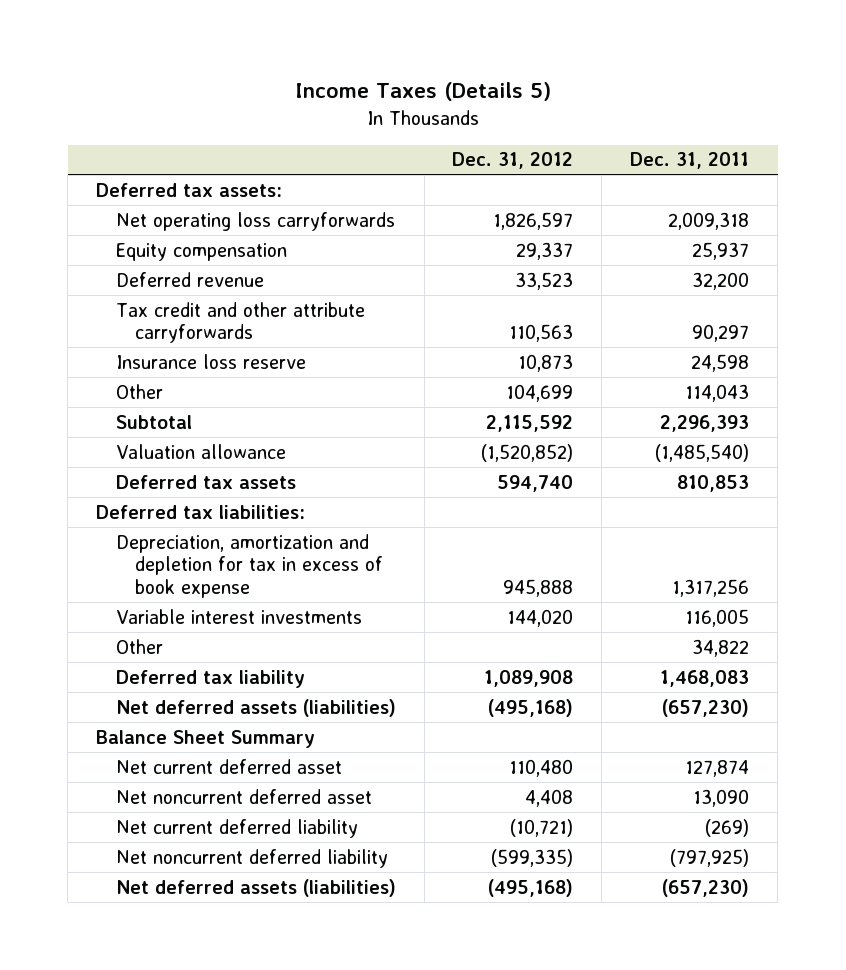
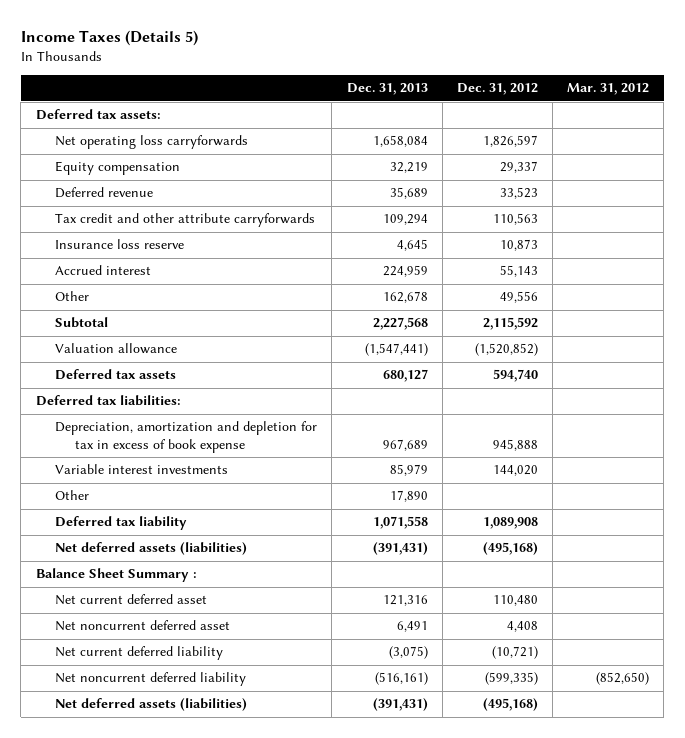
[630,152,750,170] Dec. 31, 2011 -> none
none -> [346,83,428,96] Dec. 31, 2013
none -> [567,83,650,96] Mar. 31, 2012
none -> [55,265,152,276] Accrued interest
[506,383,574,402] 104,699 -> [499,291,538,304] 49,556
[96,729,316,748] Balance Sheet Summary -> [35,568,197,583] Balance Sheet Summary :

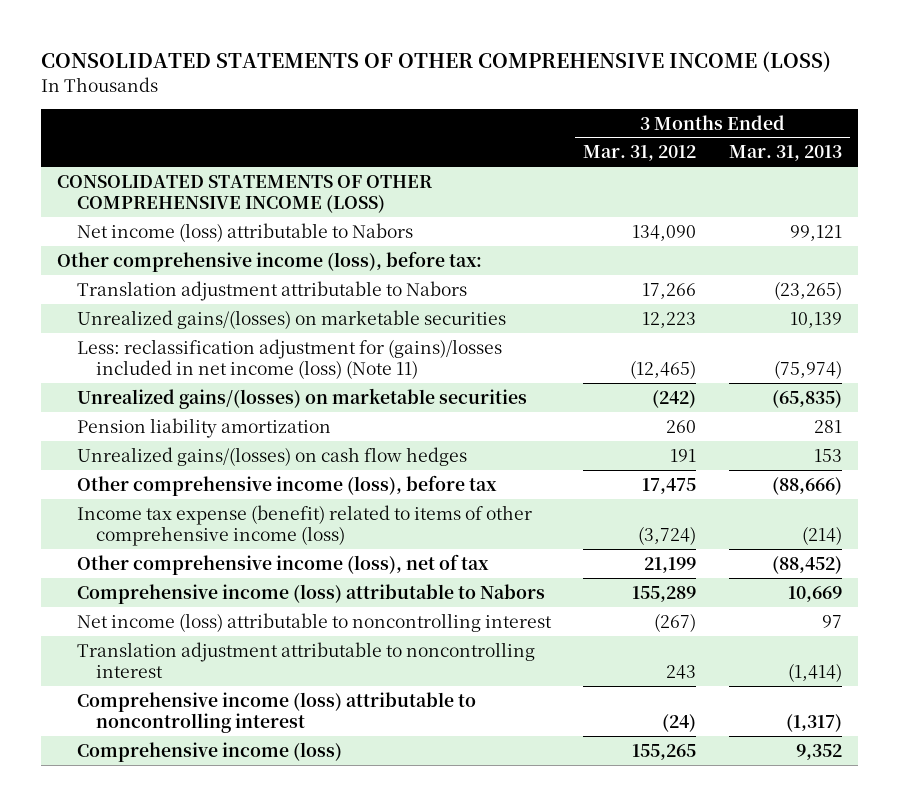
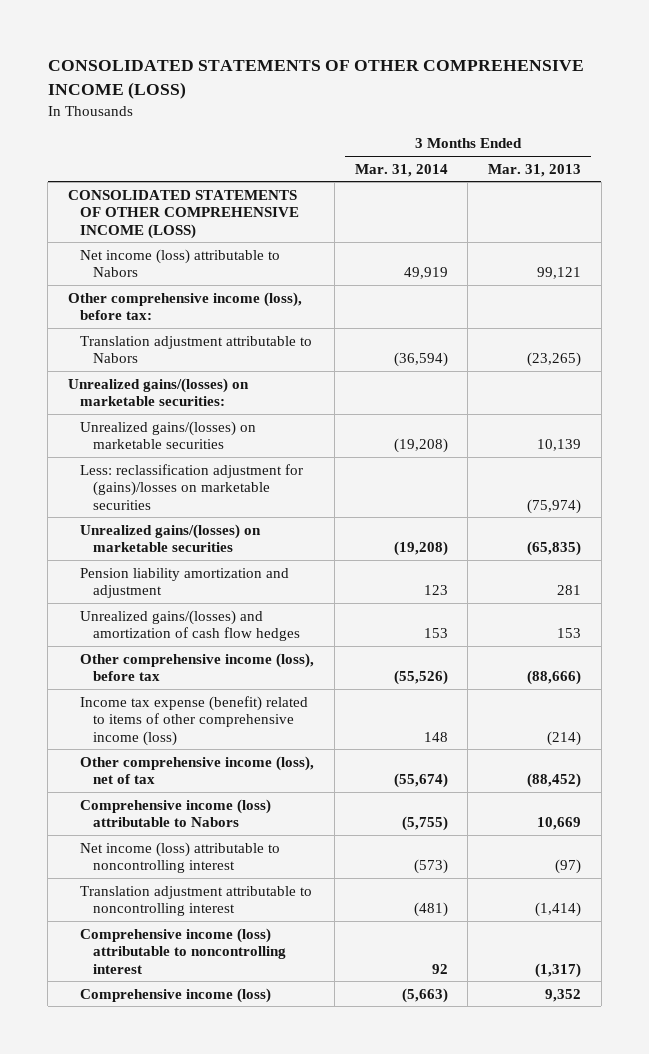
[583,145,697,162] Mar. 31, 2012 -> none
none -> [354,163,448,177] Mar. 31, 2014
none -> [68,377,250,407] Unrealized gains/(losses) on marketable securities:
[76,338,502,379] Less: reclassification adjustment for (gains)/losses included in net income (loss) (Note 11) -> [80,463,304,510] Less: reclassification adjustment for (gains)/losses on marketable securities
[76,417,331,438] Pension liability amortization -> [80,567,290,599] Pension liability amortization and adjustment
[76,446,467,466] Unrealized gains/(losses) on cash flow hedges -> [80,609,300,642] Unrealized gains/(losses) and amortization of cash flow hedges
[821,614,842,628] 97 -> [555,859,582,875] (97)

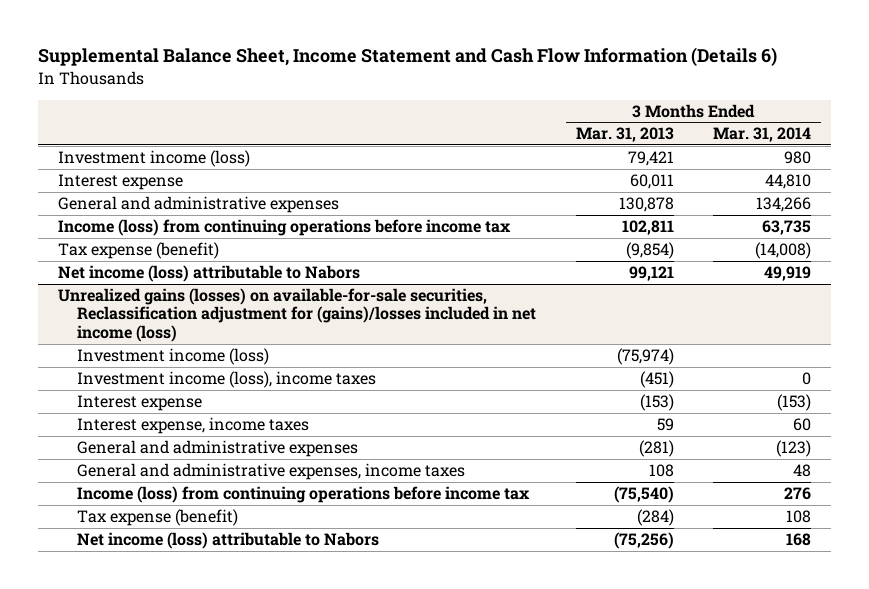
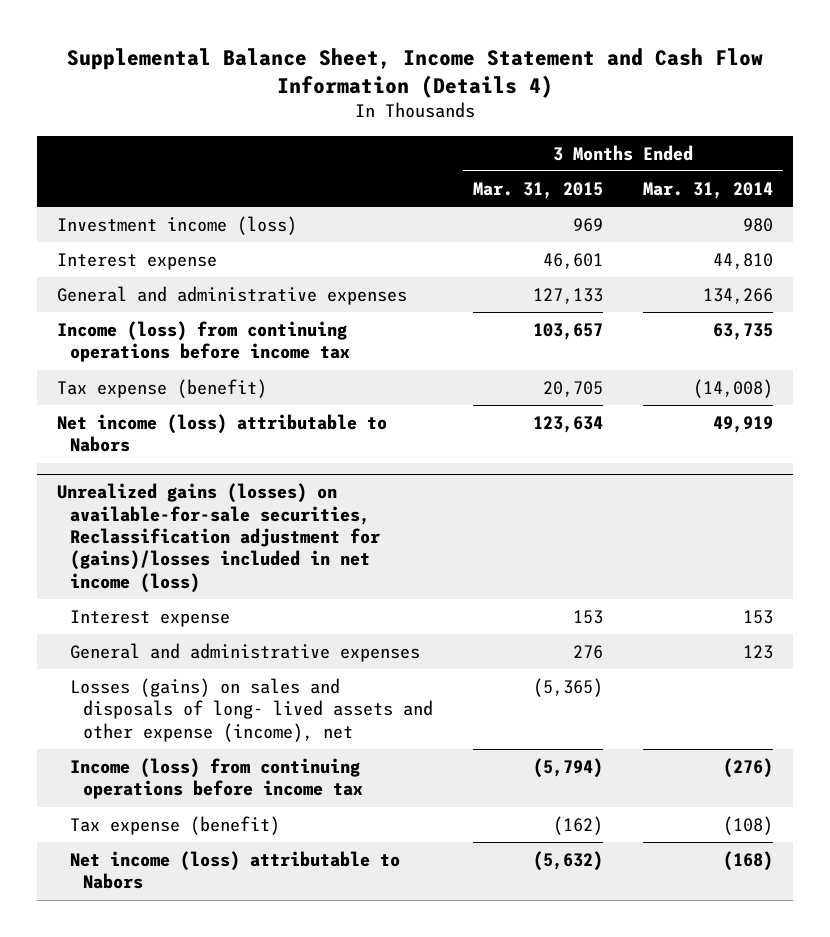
[37,47,777,67] Supplemental Balance Sheet, Income Statement and Cash Flow Information (Details 6) -> [66,48,763,99] Supplemental Balance Sheet, Income Statement and Cash Flow Information (Details 4)
[575,127,674,143] Mar. 31, 2013 -> none
none -> [472,182,603,200] Mar. 31, 2015
[76,348,269,366] Investment income (loss) -> none
[76,371,376,389] Investment income (loss), income taxes -> none
[76,417,309,435] Interest expense, income taxes -> none
[76,463,465,481] General and administrative expenses, income taxes -> none
[777,394,812,412] (153) -> [742,610,773,625] 153
[776,440,812,458] (123) -> [742,645,773,660] 123
none -> [69,678,433,742] Losses (gains) on sales and disposals of long- lived assets and other expense (income), net
[784,487,812,501] 276 -> [722,758,773,779] (276)
[786,510,812,524] 108 -> [722,816,773,836] (108)
[786,533,812,547] 168 -> [722,851,773,872] (168)

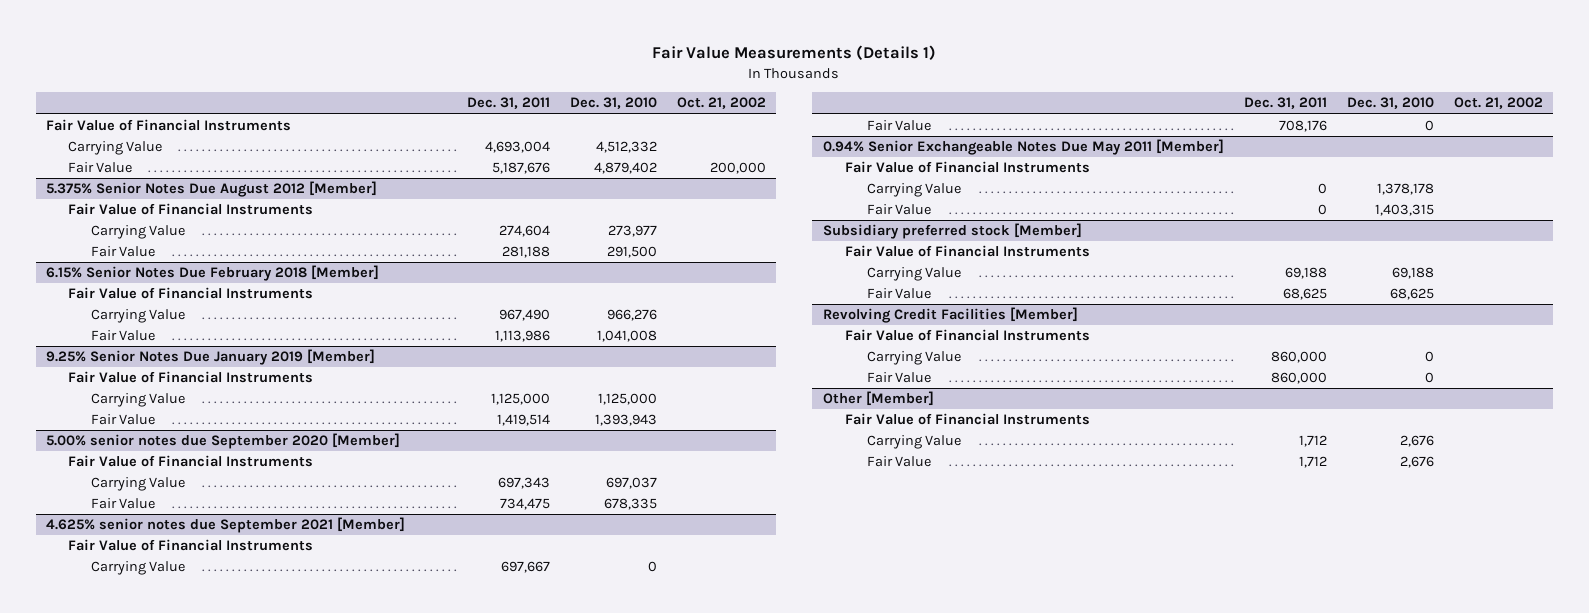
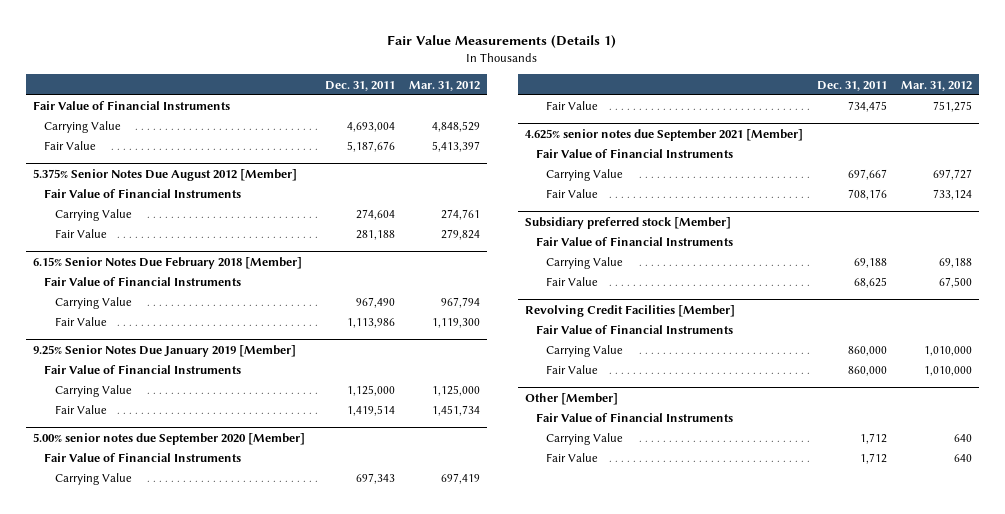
[570,97,658,110] Dec. 31, 2010 -> none
[677,97,767,110] Oct. 21, 2002 -> none
none -> [408,80,480,91] Mar. 31, 2012
[822,139,1224,156] 0.94% Senior Exchangeable Notes Due May 2011 [Member] -> none
[845,161,1091,174] Fair Value of Financial Instruments -> none
[867,183,962,198] Carrying Value -> none
[867,204,932,216] Fair Value -> none

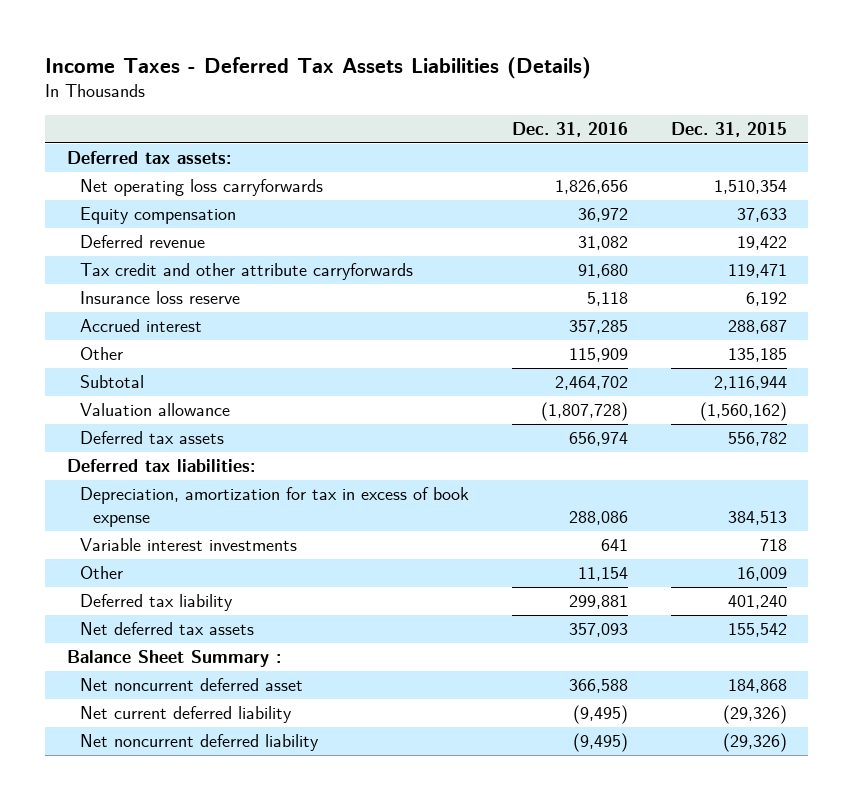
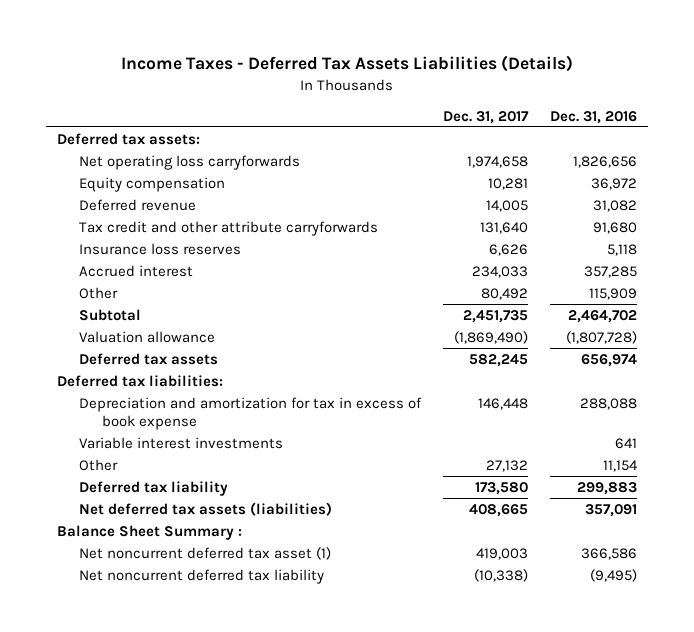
[670,121,787,137] Dec. 31, 2015 -> none
none -> [443,110,530,124] Dec. 31, 2017
[79,291,240,305] Insurance loss reserve -> [79,242,242,255] Insurance loss reserves
[79,487,469,527] Depreciation, amortization for tax in excess of book expense -> [79,396,423,430] Depreciation and amortization for tax in excess of book expense
[568,510,628,525] 288,086 -> [580,397,638,410] 288,088
[568,595,628,610] 299,881 -> [577,481,638,495] 299,883
[79,622,254,636] Net deferred tax assets -> [79,501,333,516] Net deferred tax assets (liabilities)
[568,623,628,638] 357,093 -> [585,503,638,517] 357,091
[79,706,292,724] Net current deferred liability -> none
[79,678,303,692] Net noncurrent deferred asset -> [79,546,332,560] Net noncurrent deferred tax asset (1)
[568,679,628,694] 366,588 -> [581,547,638,560] 366,586
[79,734,319,752] Net noncurrent deferred liability -> [79,568,325,584] Net noncurrent deferred tax liability

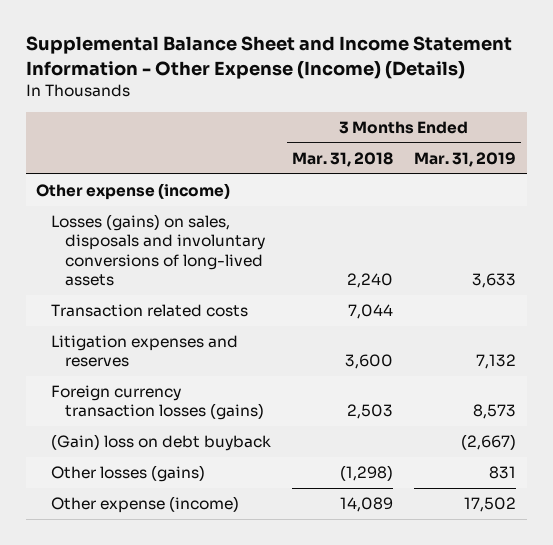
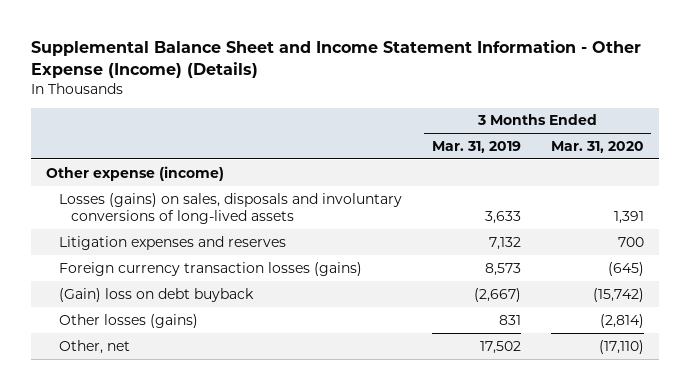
[291,151,393,167] Mar. 31, 2018 -> none
none -> [550,140,644,153] Mar. 31, 2020
[50,304,248,318] Transaction related costs -> none
[50,496,239,514] Other expense (income) -> [58,339,130,354] Other, net

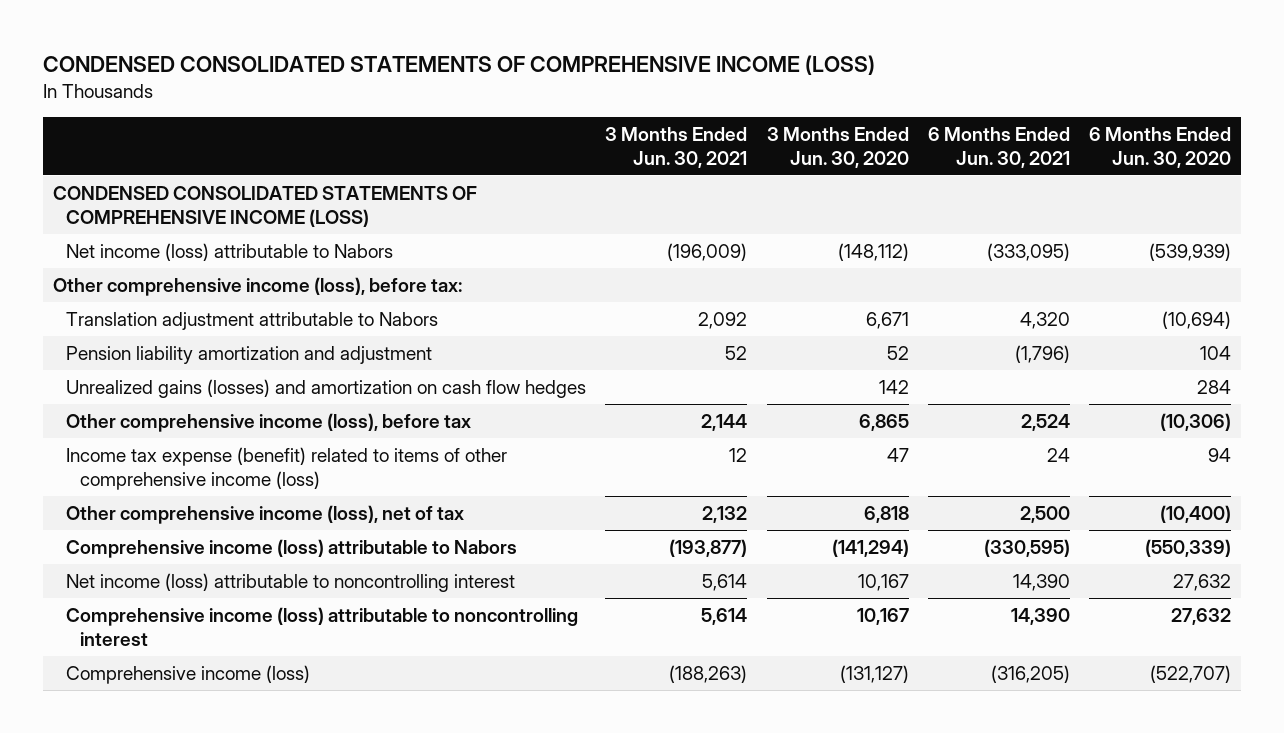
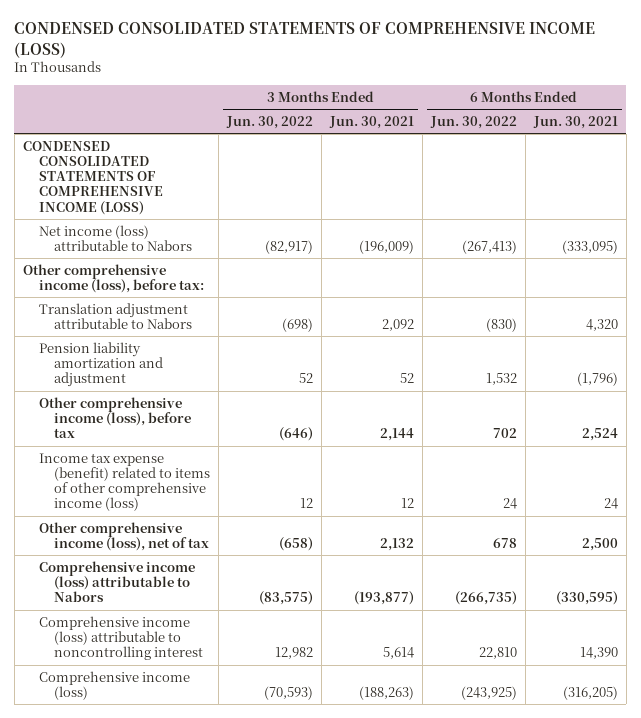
[766,126,909,168] 3 Months Ended Jun. 30, 2020 -> none
[1089,126,1232,168] 6 Months Ended Jun. 30, 2020 -> none
none -> [226,115,314,129] Jun. 30, 2022
none -> [429,115,517,129] Jun. 30, 2022
[66,378,587,398] Unrealized gains (losses) and amortization on cash flow hedges -> none
[66,572,516,592] Net income (loss) attributable to noncontrolling interest -> none

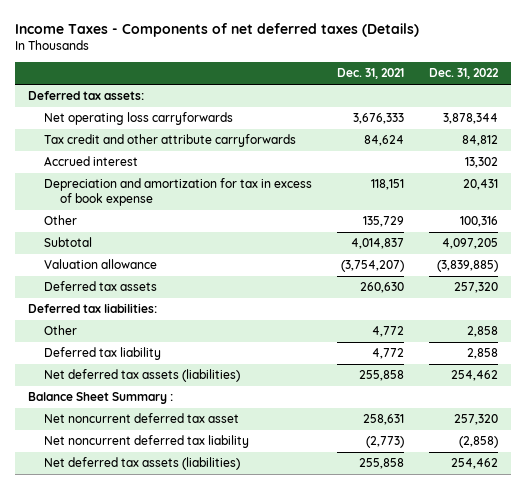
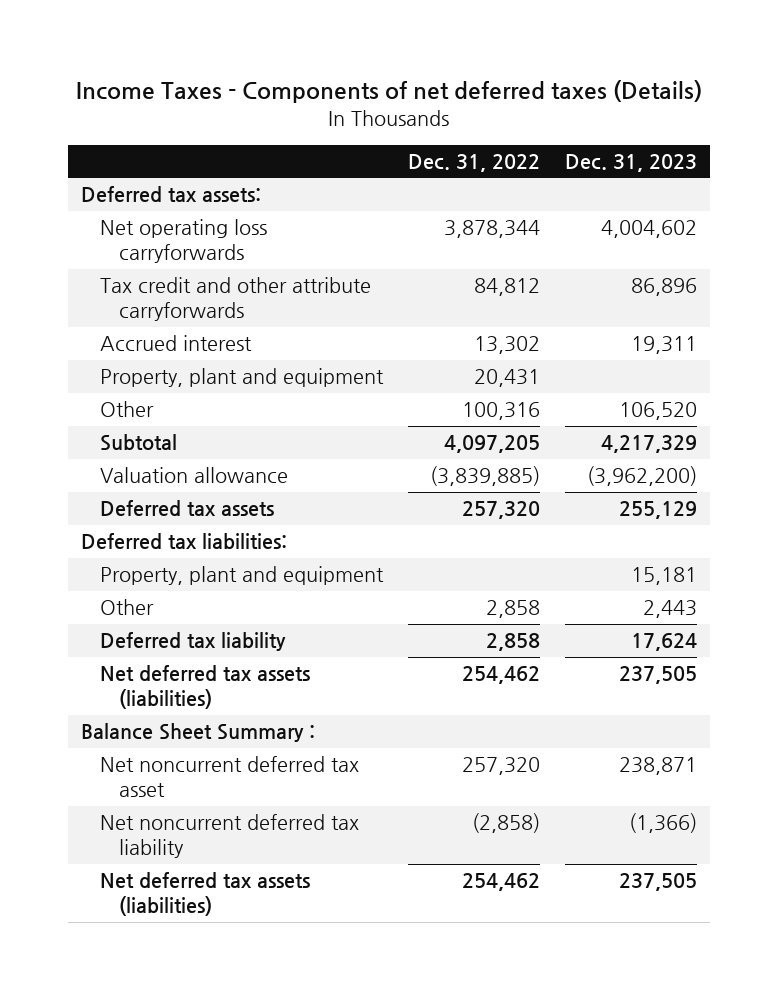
[337,68,405,80] Dec. 31, 2021 -> none
none -> [565,153,698,172] Dec. 31, 2023
[43,178,312,207] Depreciation and amortization for tax in excess of book expense -> [99,368,384,388] Property, plant and equipment
none -> [99,566,384,586] Property, plant and equipment

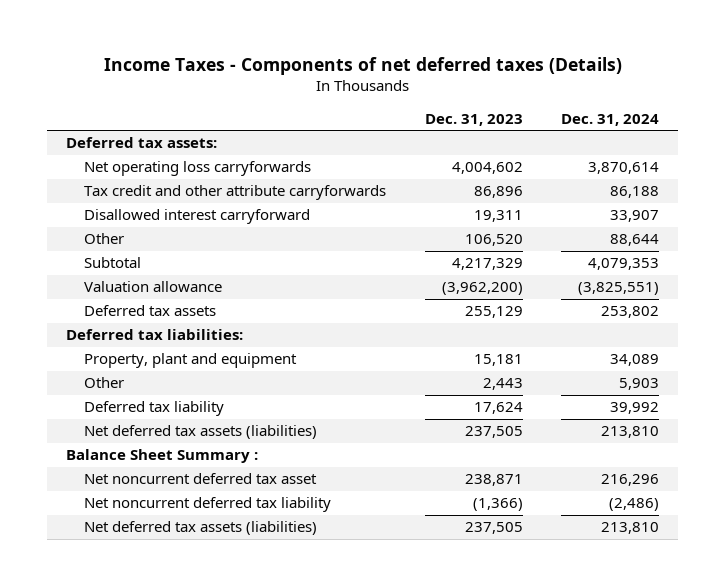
[408,153,541,172] Dec. 31, 2022 -> none
none -> [561,113,660,126] Dec. 31, 2024
[99,368,384,388] Property, plant and equipment -> none
[99,335,252,352] Accrued interest -> [84,209,311,225] Disallowed interest carryforward

